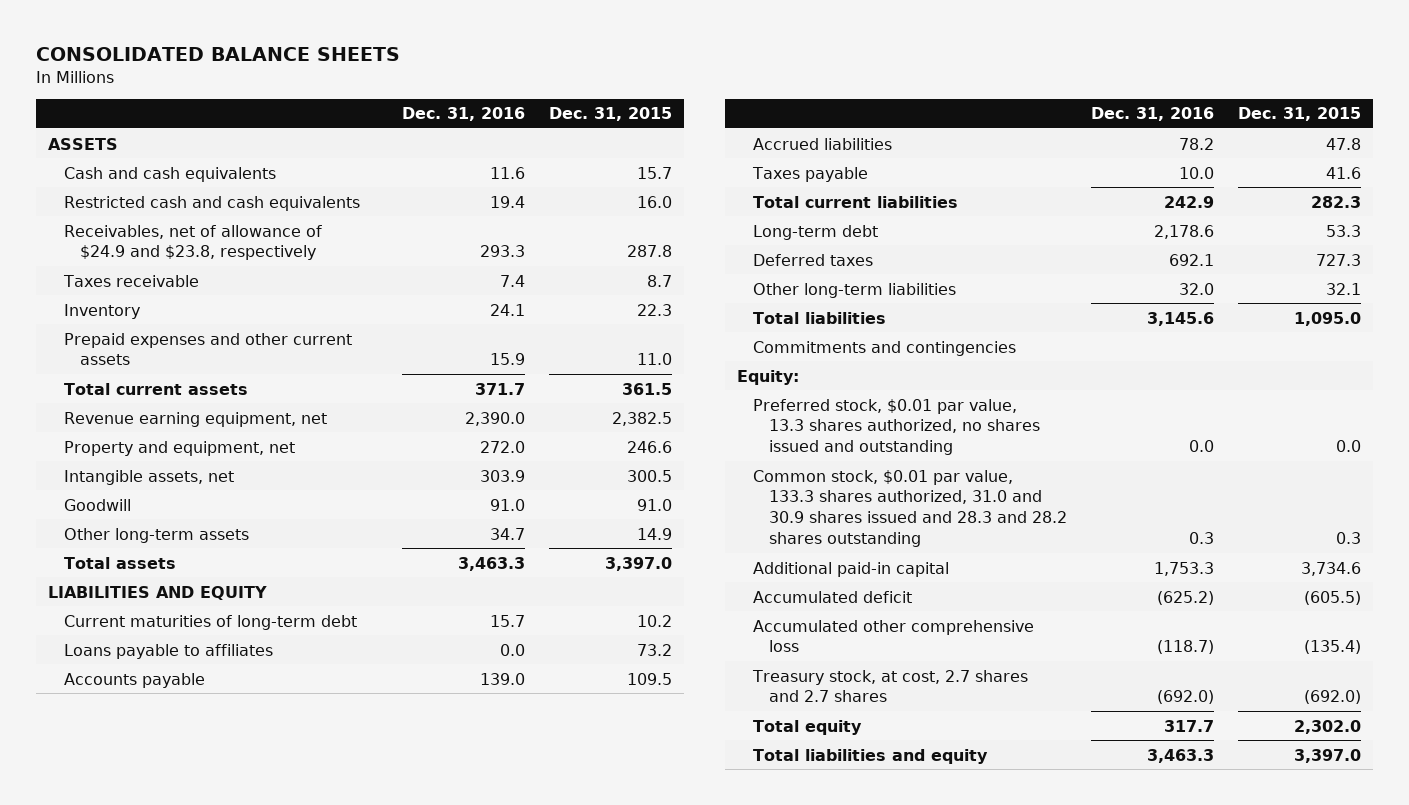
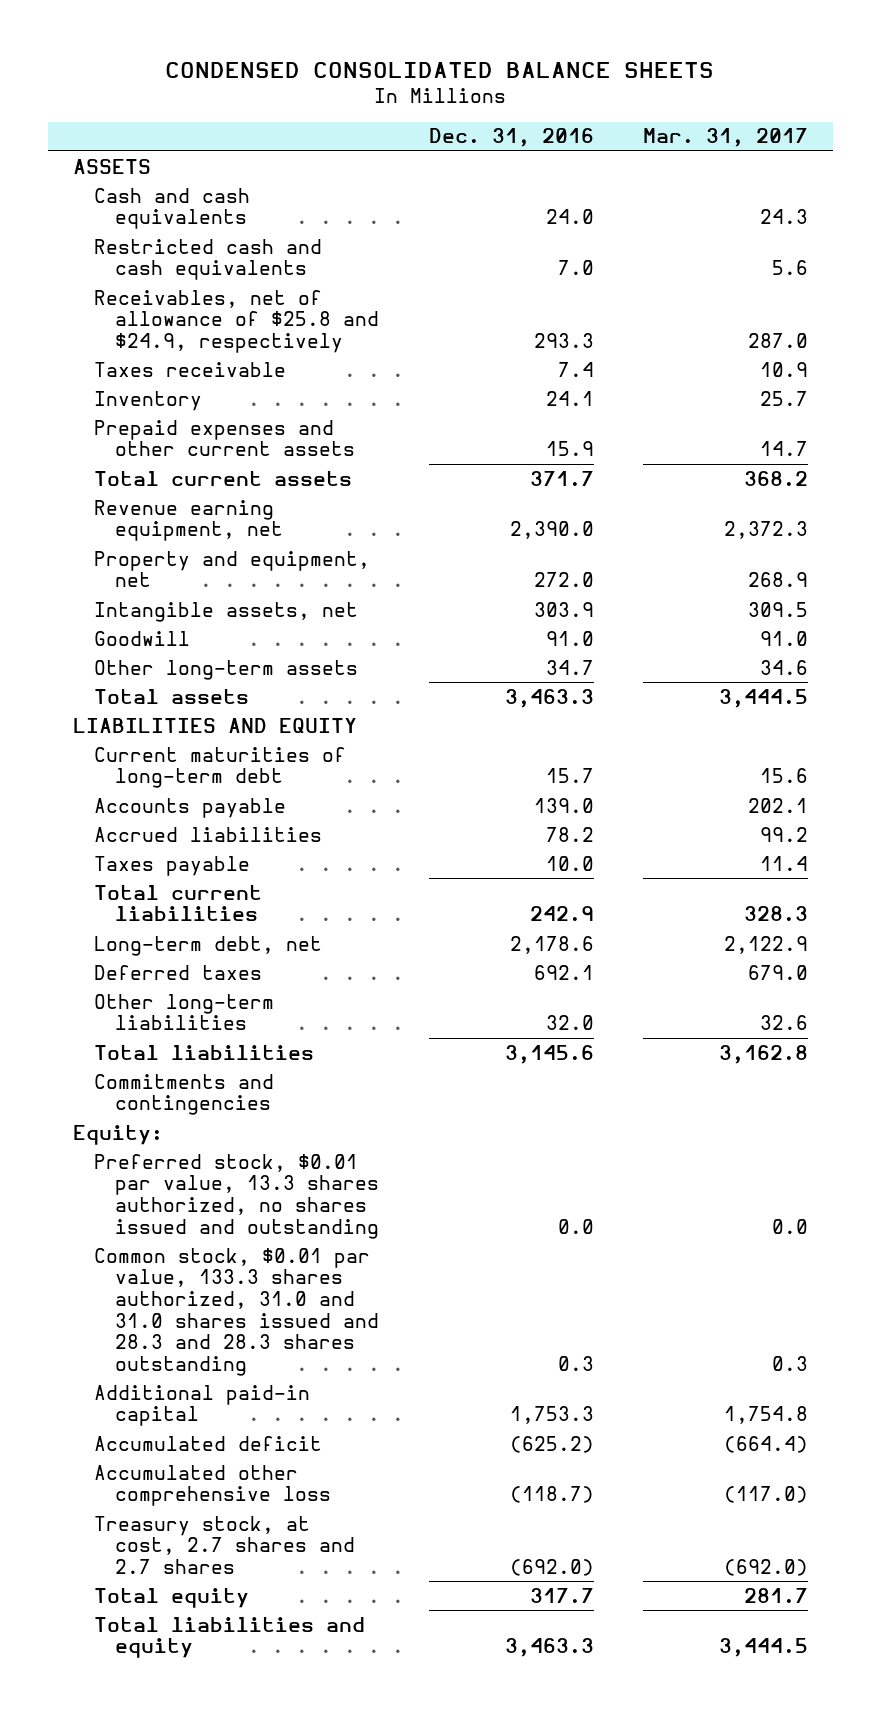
[35,46,400,61] CONSOLIDATED BALANCE SHEETS -> [165,61,715,78] CONDENSED CONSOLIDATED BALANCE SHEETS
[549,107,673,122] Dec. 31, 2015 -> none
none -> [642,128,808,148] Mar. 31, 2017
[489,166,525,179] 11.6 -> [545,209,594,225] 24.0
[489,195,525,208] 19.4 -> [557,260,594,276] 7.0
[63,224,322,261] Receivables, net of allowance of $24.9 and $23.8, respectively -> [94,289,380,354] Receivables, net of allowance of $25.8 and $24.9, respectively
[63,643,273,659] Loans payable to affiliates -> none
[752,224,878,240] Long-term debt -> [94,935,323,956] Long-term debt, net
[752,469,1067,548] Common stock, $0.01 par value, 133.3 shares authorized, 31.0 and 30.9 shares issued and 28.3 and 28.2 shares outstanding -> [94,1247,380,1377] Common stock, $0.01 par value, 133.3 shares authorized, 31.0 and 31.0 shares issued and 28.3 and 28.3 shares outstanding

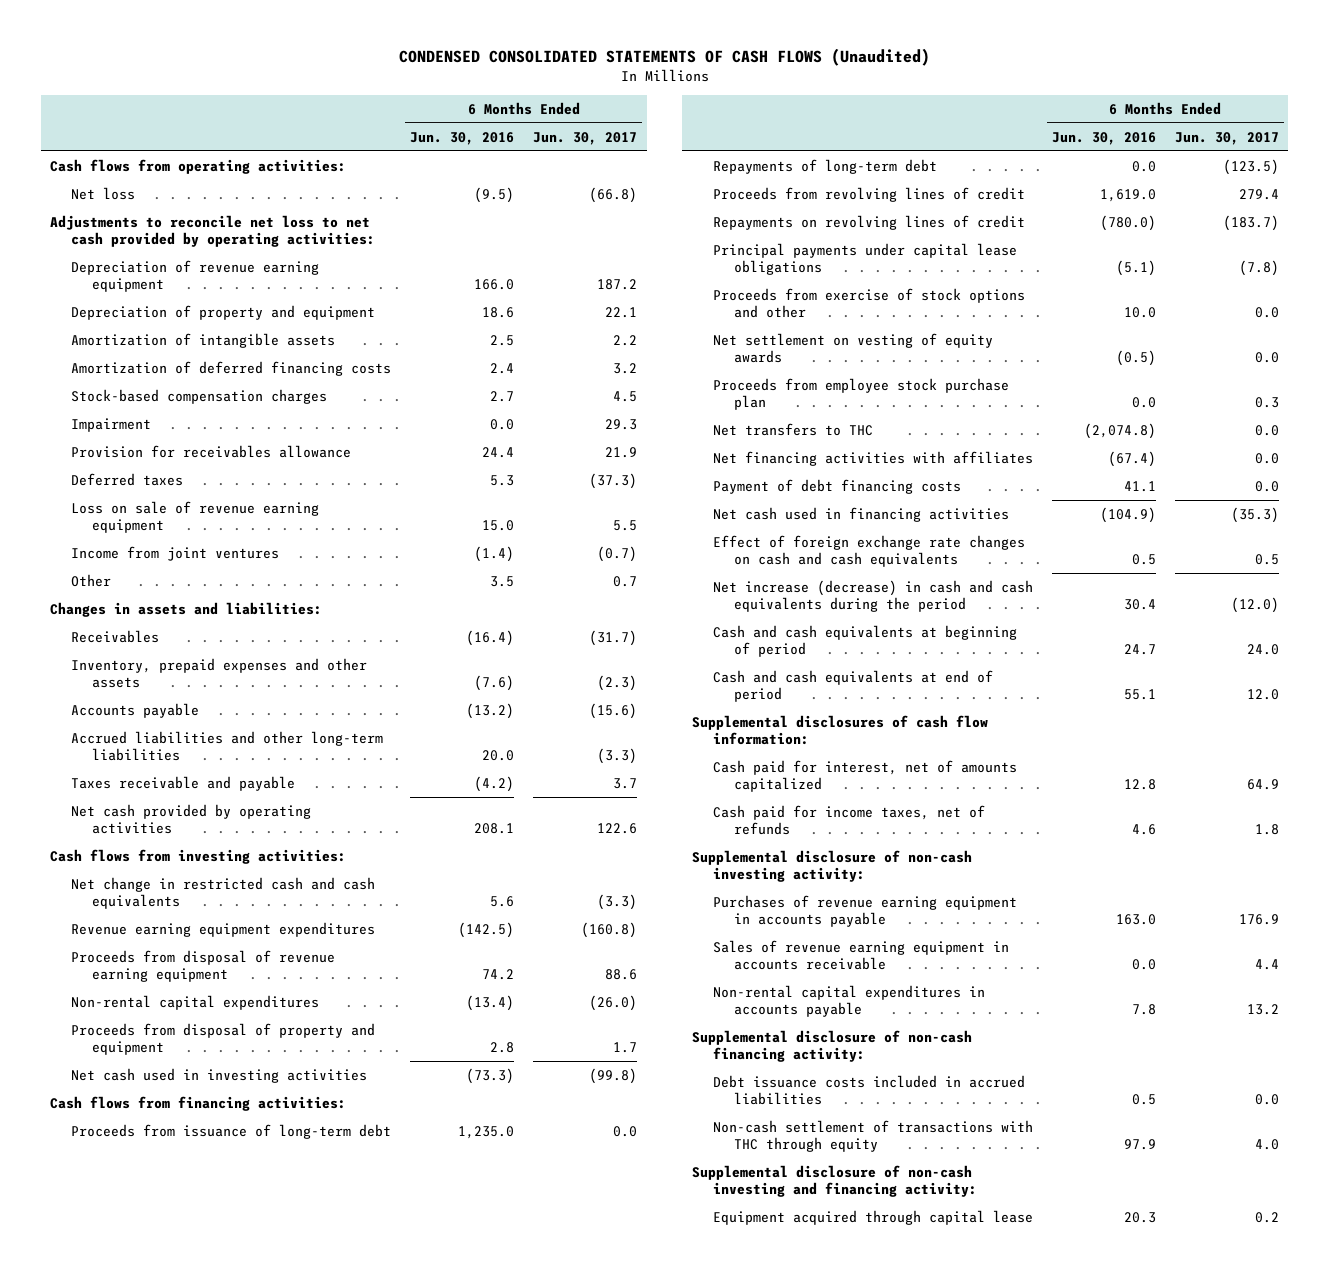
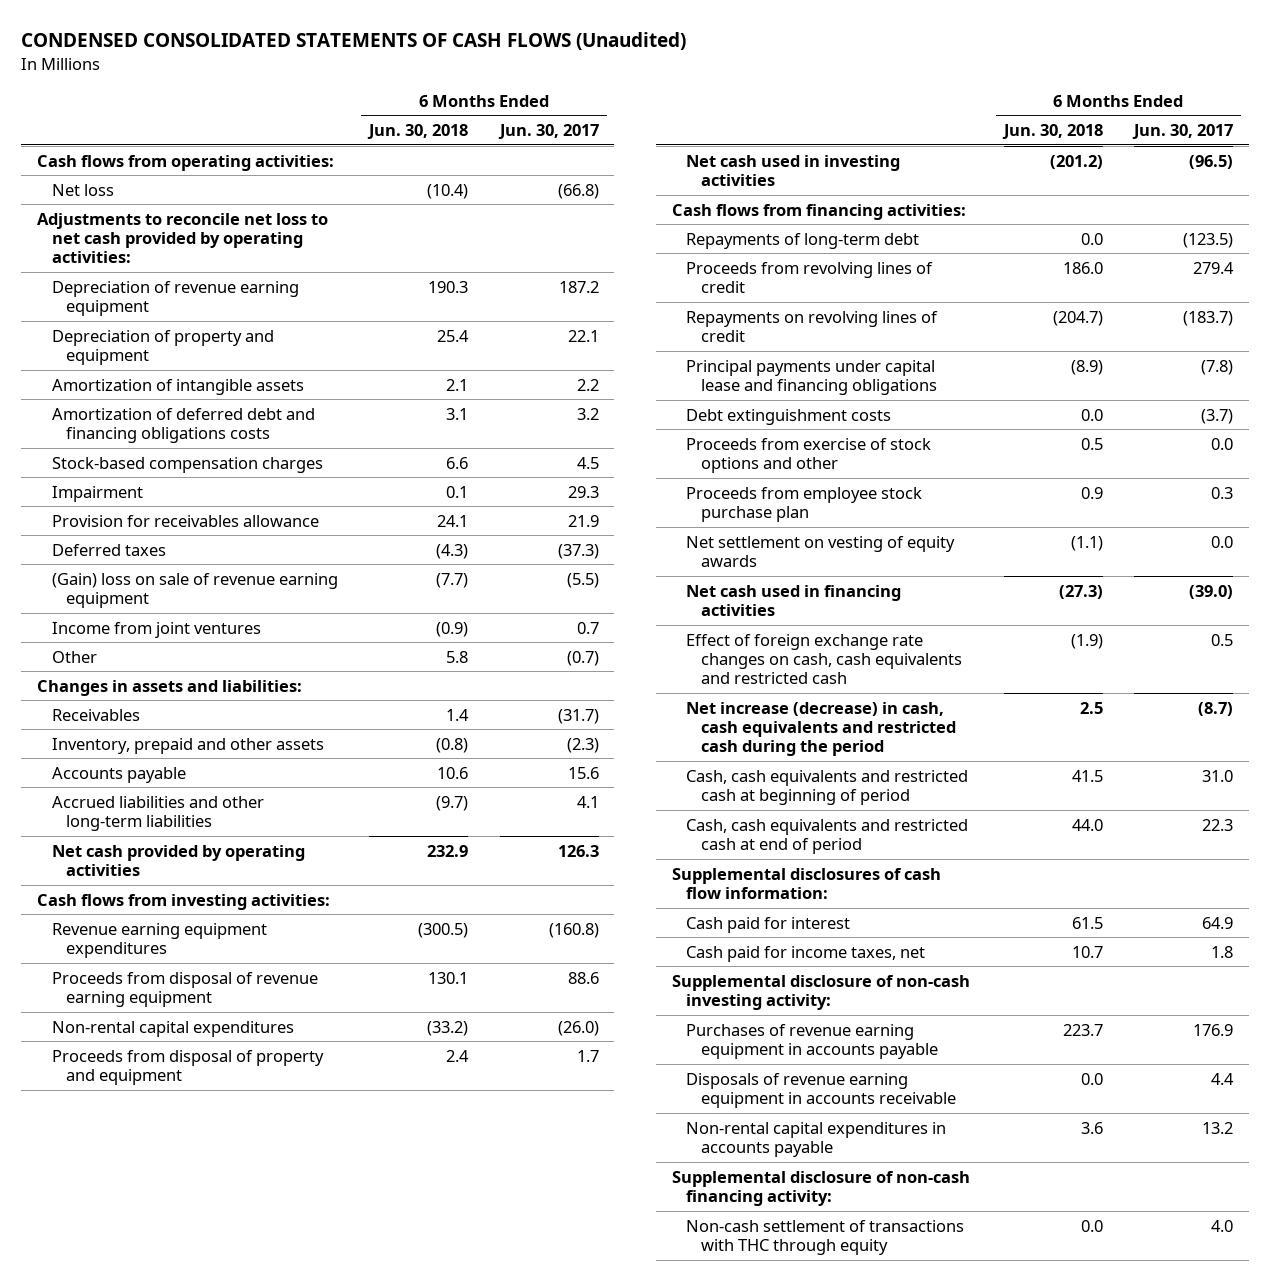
[410,131,515,145] Jun. 30, 2016 -> none
none -> [367,124,469,140] Jun. 30, 2018
[71,360,392,376] Amortization of deferred financing costs -> [51,407,315,443] Amortization of deferred debt and financing obligations costs
[71,500,320,534] Loss on sale of revenue earning equipment -> [51,572,338,608] (Gain) loss on sale of revenue earning equipment
[613,520,638,532] 5.5 -> [566,572,599,588] (5.5)
[597,545,638,562] (0.7) -> [576,621,599,634] 0.7
[613,575,638,587] 0.7 -> [566,650,599,666] (0.7)
[71,775,296,791] Taxes receivable and payable -> none
[71,657,368,689] Inventory, prepaid expenses and other assets -> [51,737,324,754] Inventory, prepaid and other assets
[589,702,638,719] (15.6) -> [567,766,599,779] 15.6
[597,748,638,765] (3.3) -> [576,795,599,808] 4.1
[597,823,638,835] 122.6 -> [557,844,599,857] 126.3
[71,876,376,910] Net change in restricted cash and cash equivalents -> none
[589,1067,638,1084] (99.8) -> [1189,154,1234,169] (96.5)
[71,1123,392,1139] Proceeds from issuance of long-term debt -> none
[712,242,1017,276] Principal payments under capital lease obligations -> [686,359,937,395] Principal payments under capital lease and financing obligations
none -> [686,408,892,425] Debt extinguishment costs
[712,422,873,436] Net transfers to THC -> none
[712,450,1033,466] Net financing activities with affiliates -> none
[712,478,961,494] Payment of debt financing costs -> none
[712,332,993,364] Net settlement on vesting of equity awards -> [686,535,956,567] Net settlement on vesting of equity awards
[1230,506,1279,523] (35.3) -> [1189,584,1234,599] (39.0)
[712,534,1025,568] Effect of foreign exchange rate changes on cash and cash equivalents -> [686,633,962,685] Effect of foreign exchange rate changes on cash, cash equivalents and restricted cash
[712,579,1033,613] Net increase (decrease) in cash and cash equivalents during the period -> [686,701,956,757] Net increase (decrease) in cash, cash equivalents and restricted cash during the period
[1230,597,1279,614] (12.0) -> [1198,701,1234,716] (8.7)
[712,624,1017,658] Cash and cash equivalents at beginning of period -> [686,769,969,805] Cash, cash equivalents and restricted cash at beginning of period
[1246,644,1279,656] 24.0 -> [1202,769,1234,782] 31.0
[712,669,993,703] Cash and cash equivalents at end of period -> [686,818,969,854] Cash, cash equivalents and restricted cash at end of period
[1246,689,1279,701] 12.0 -> [1202,818,1234,831] 22.3
[712,759,1017,793] Cash paid for interest, net of amounts capitalized -> [686,916,851,933] Cash paid for interest
[712,804,985,836] Cash paid for income taxes, net of refunds -> [686,945,926,962] Cash paid for income taxes, net
[712,939,1009,971] Sales of revenue earning equipment in accounts receivable -> [686,1072,956,1108] Disposals of revenue earning equipment in accounts receivable
[712,1074,1025,1106] Debt issuance costs included in accrued liabilities -> none
[691,1164,977,1198] Supplemental disclosure of non-cash investing and financing activity: -> none
[712,1209,1033,1225] Equipment acquired through capital lease -> none

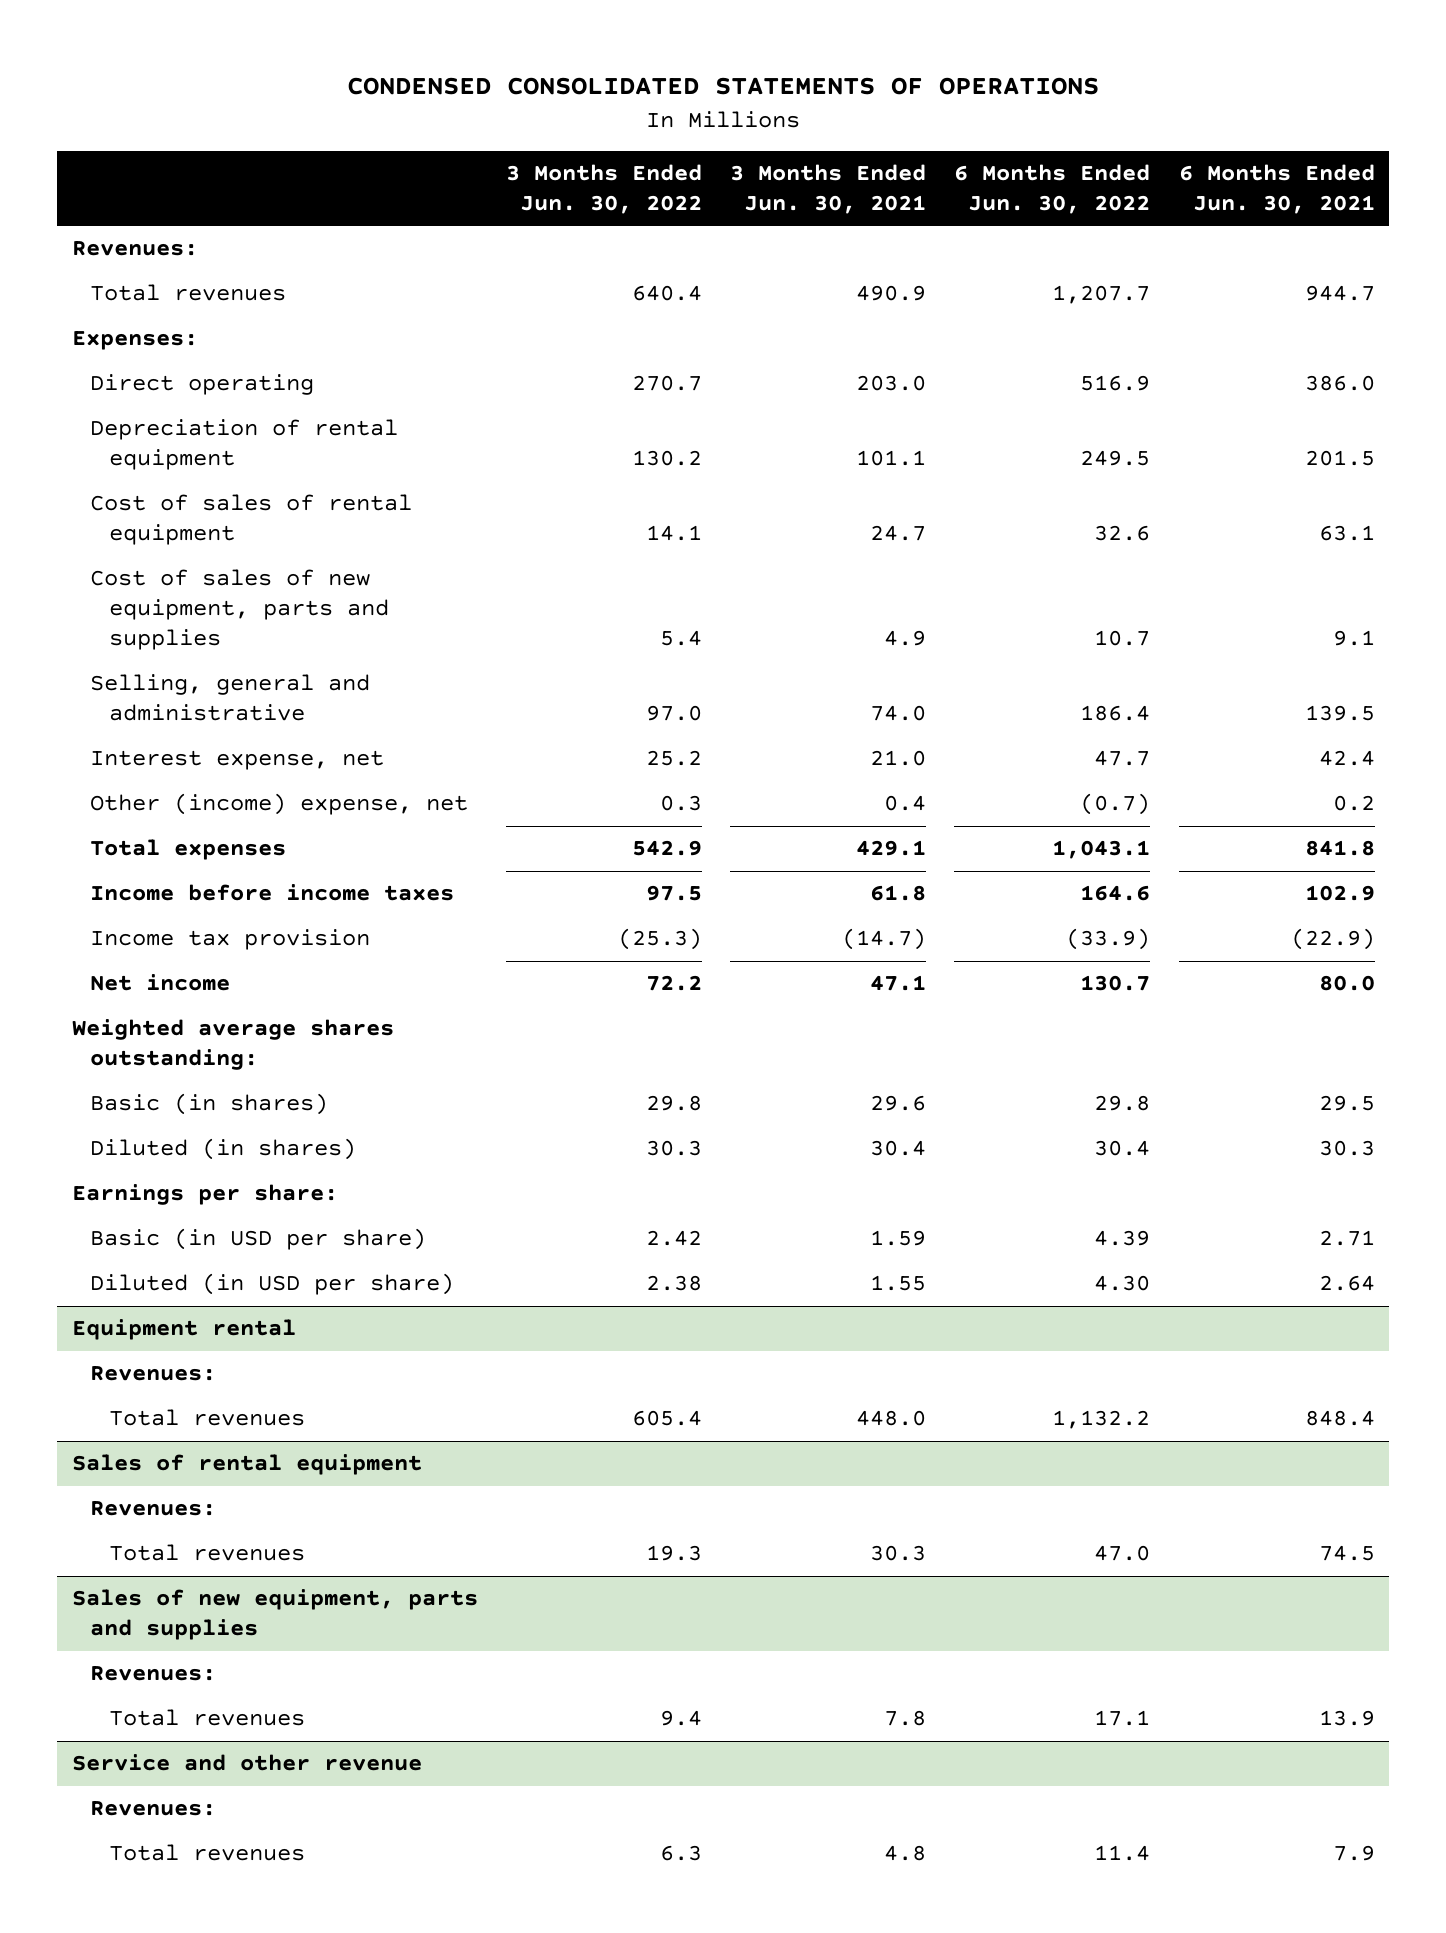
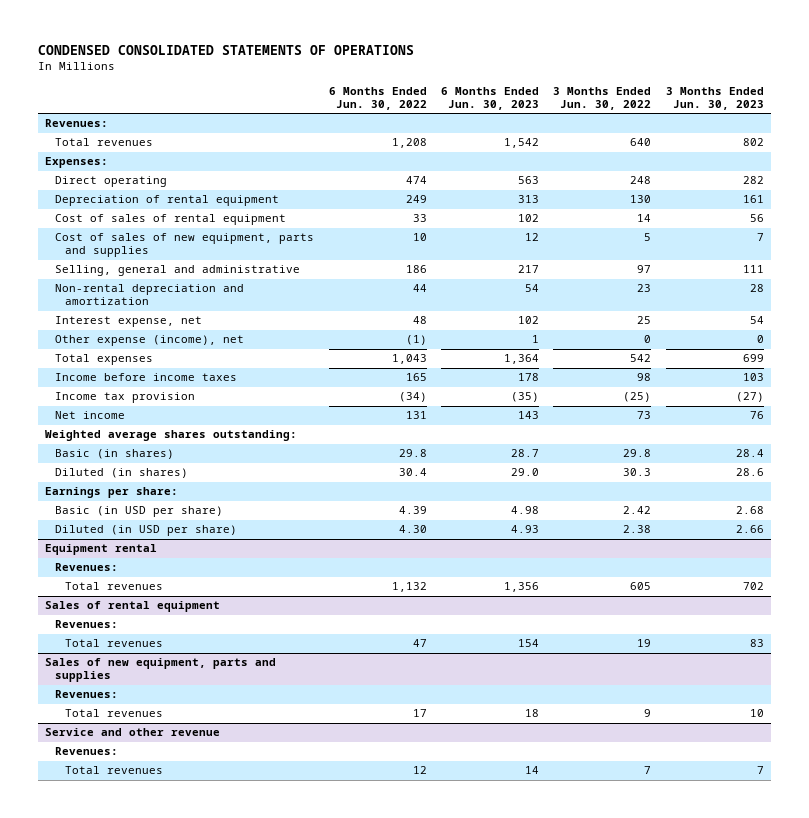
[730,164,927,215] 3 Months Ended Jun. 30, 2021 -> none
[1178,164,1375,215] 6 Months Ended Jun. 30, 2021 -> none
none -> [440,86,539,110] 6 Months Ended Jun. 30, 2023
none -> [665,86,764,110] 3 Months Ended Jun. 30, 2023
[631,285,702,302] 640.4 -> [630,138,652,147] 640
[1052,285,1151,305] 1,207.7 -> [391,138,427,149] 1,208
[631,375,702,392] 270.7 -> [630,176,652,185] 248
[1080,375,1151,392] 516.9 -> [405,176,427,185] 474
[631,450,702,467] 130.2 -> [630,195,652,204] 130
[1080,450,1151,467] 249.5 -> [405,195,427,204] 249
[645,525,702,542] 14.1 -> [637,214,652,223] 14
[1094,525,1151,542] 32.6 -> [412,214,427,223] 33
[659,630,702,647] 5.4 -> [644,233,652,242] 5
[1094,630,1151,647] 10.7 -> [412,233,427,242] 10
[645,705,702,722] 97.0 -> [637,265,652,274] 97
[1080,705,1151,722] 186.4 -> [405,265,427,274] 186
none -> [55,284,245,306] Non-rental depreciation and amortization
[645,750,702,767] 25.2 -> [637,316,652,325] 25
[1094,750,1151,767] 47.7 -> [412,316,427,325] 48
[90,793,469,816] Other (income) expense, net -> [55,335,245,347] Other expense (income), net
[659,795,702,812] 0.3 -> [644,335,652,344] 0
[1080,793,1151,816] (0.7) -> [405,335,427,346] (1)
[631,840,702,857] 542.9 -> [630,354,652,363] 542
[1052,840,1151,860] 1,043.1 -> [391,354,427,365] 1,043
[645,885,702,902] 97.5 -> [637,373,652,382] 98
[1080,885,1151,902] 164.6 -> [405,373,427,382] 165
[617,928,702,951] (25.3) -> [623,392,652,403] (25)
[1066,928,1151,951] (33.9) -> [398,392,427,403] (34)
[645,975,702,992] 72.2 -> [637,411,652,420] 73
[1080,975,1151,992] 130.7 -> [405,411,427,420] 131
[631,1410,702,1427] 605.4 -> [630,582,652,591] 605
[1052,1410,1151,1430] 1,132.2 -> [391,582,427,593] 1,132
[645,1545,702,1562] 19.3 -> [637,639,652,648] 19
[1094,1545,1151,1562] 47.0 -> [412,639,427,648] 47
[659,1710,702,1727] 9.4 -> [644,709,652,718] 9
[1094,1710,1151,1727] 17.1 -> [412,709,427,718] 17
[659,1845,702,1862] 6.3 -> [644,766,652,775] 7
[1094,1845,1151,1862] 11.4 -> [412,766,427,775] 12

